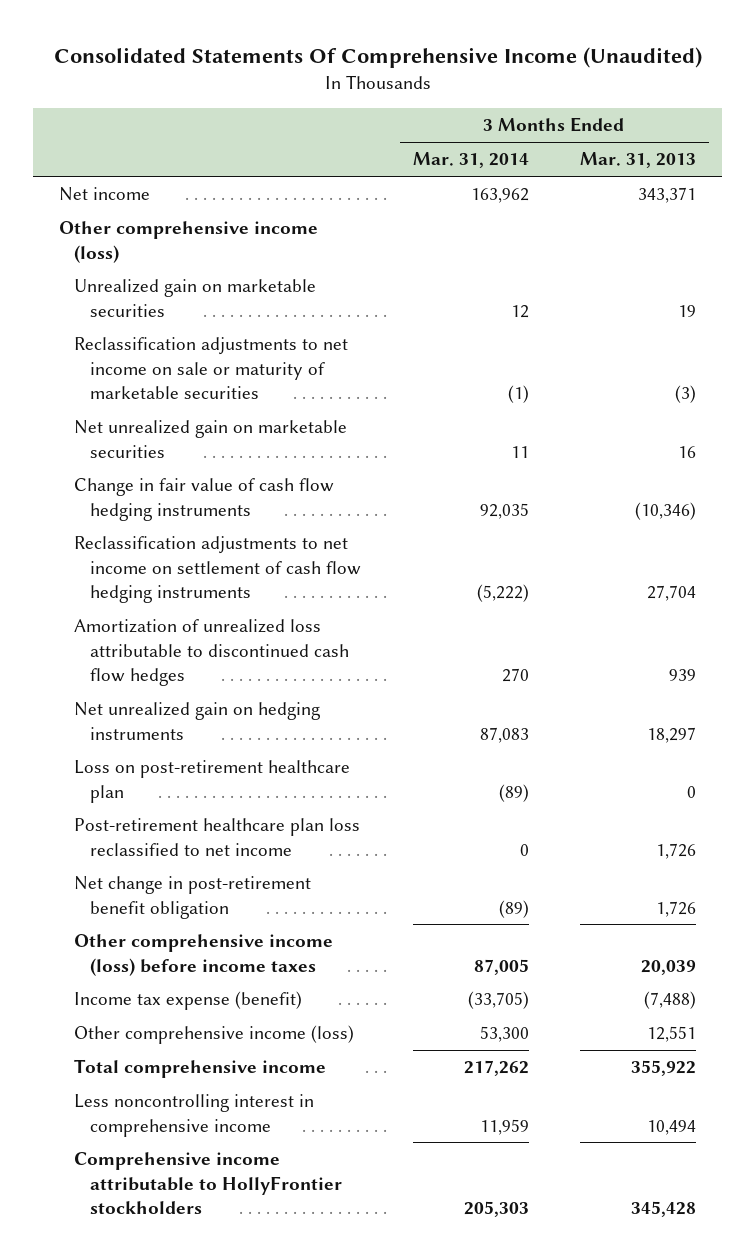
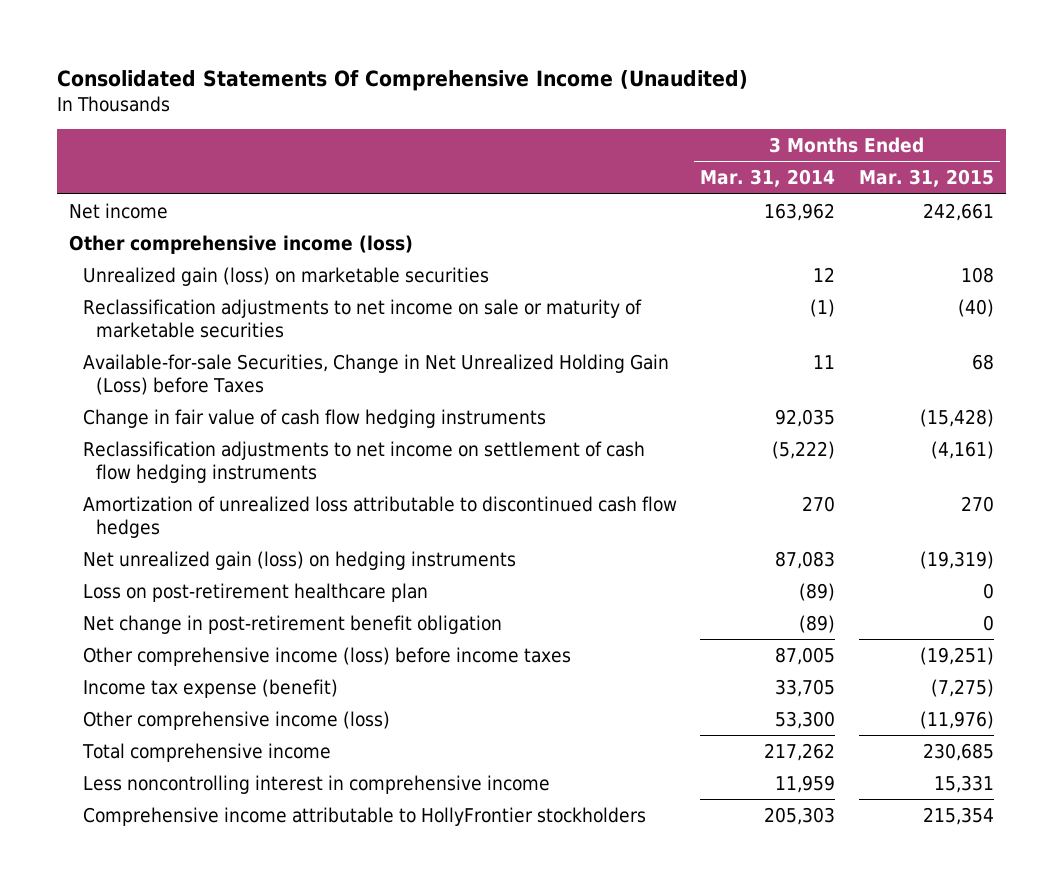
[580,152,697,169] Mar. 31, 2013 -> none
none -> [859,169,995,188] Mar. 31, 2015
[74,279,317,317] Unrealized gain on marketable securities -> [82,266,489,286] Unrealized gain (loss) on marketable securities
[74,420,348,458] Net unrealized gain on marketable securities -> none
none -> [82,353,669,395] Available-for-sale Securities, Change in Net Unrealized Holding Gain (Loss) before Taxes
[74,702,321,740] Net unrealized gain on hedging instruments -> [82,550,516,570] Net unrealized gain (loss) on hedging instruments
[74,818,361,856] Post-retirement healthcare plan loss reclassified to net income -> none
[467,991,529,1010] (33,705) -> [775,678,836,697] 33,705

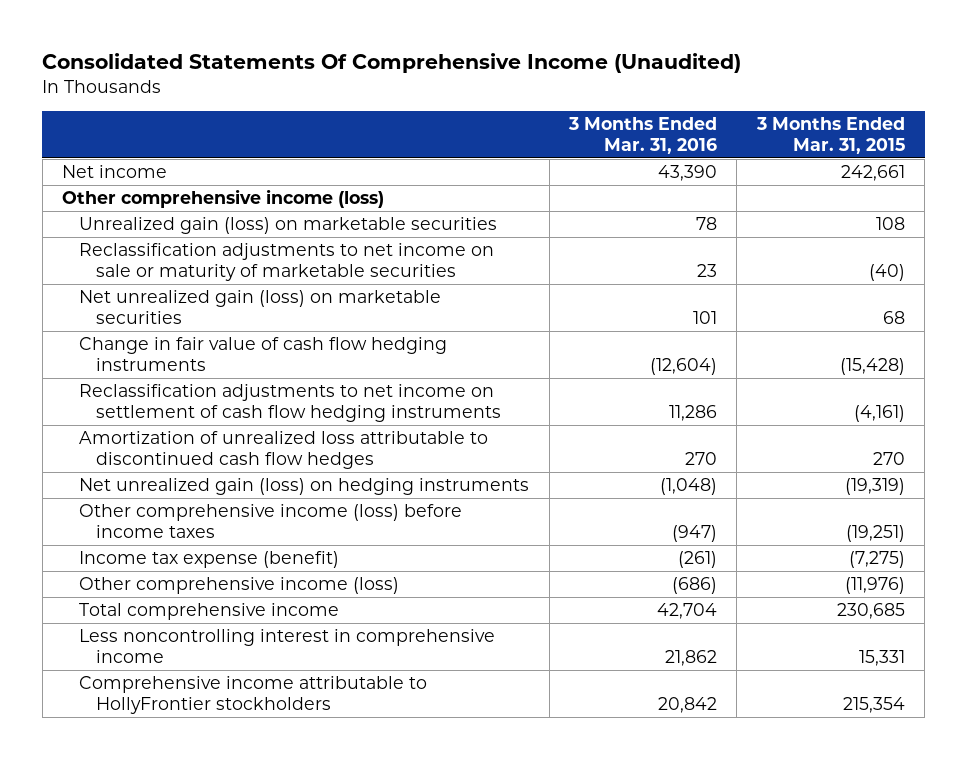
[700,169,836,188] Mar. 31, 2014 -> none
none -> [568,117,718,154] 3 Months Ended Mar. 31, 2016
[82,353,669,395] Available-for-sale Securities, Change in Net Unrealized Holding Gain (Loss) before Taxes -> [79,290,442,325] Net unrealized gain (loss) on marketable securities
[82,582,428,602] Loss on post-retirement healthcare plan -> none
[82,614,502,634] Net change in post-retirement benefit obligation -> none

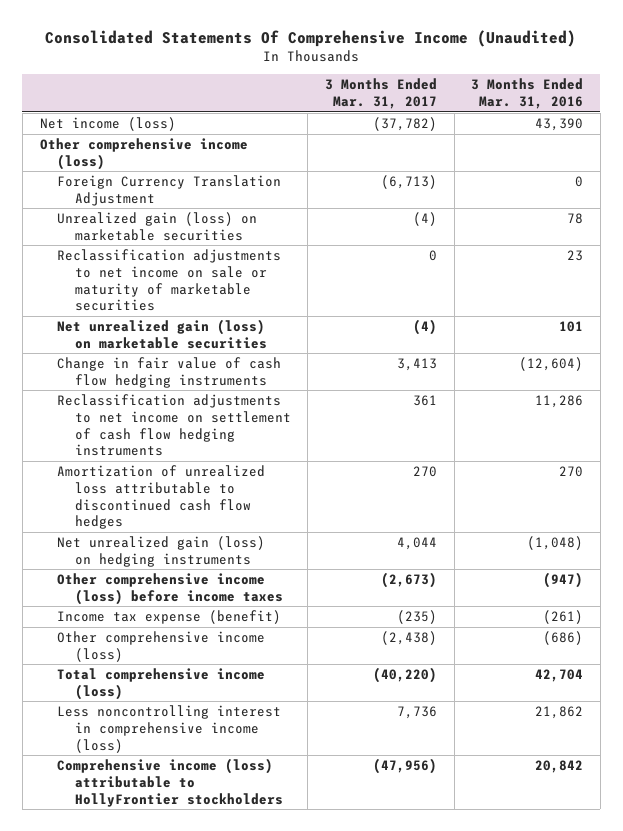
[755,117,905,154] 3 Months Ended Mar. 31, 2015 -> none
none -> [324,78,437,109] 3 Months Ended Mar. 31, 2017
[62,165,168,179] Net income -> [39,116,176,131] Net income (loss)
none -> [57,174,282,206] Foreign Currency Translation Adjustment
[79,603,340,621] Total comprehensive income -> [57,667,266,700] Total comprehensive income (loss)
[79,629,496,664] Less noncontrolling interest in comprehensive income -> [57,704,282,753] Less noncontrolling interest in comprehensive income (loss)
[79,676,428,715] Comprehensive income attributable to HollyFrontier stockholders -> [57,757,283,807] Comprehensive income (loss) attributable to HollyFrontier stockholders

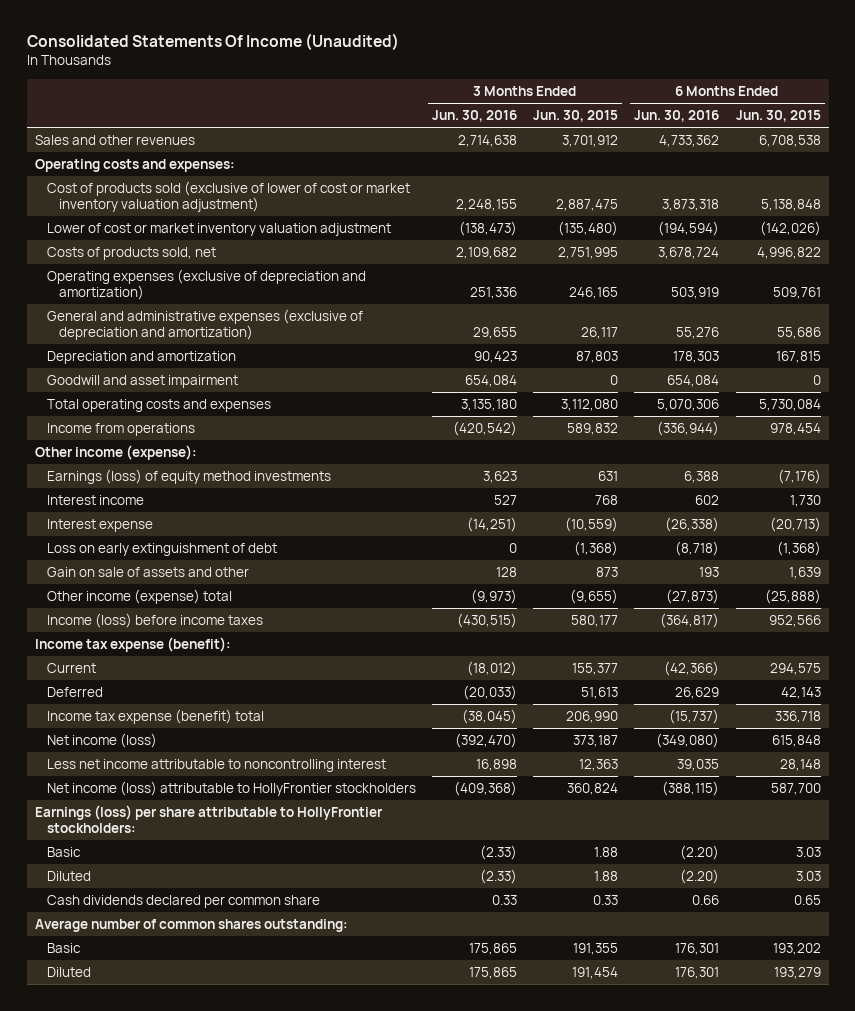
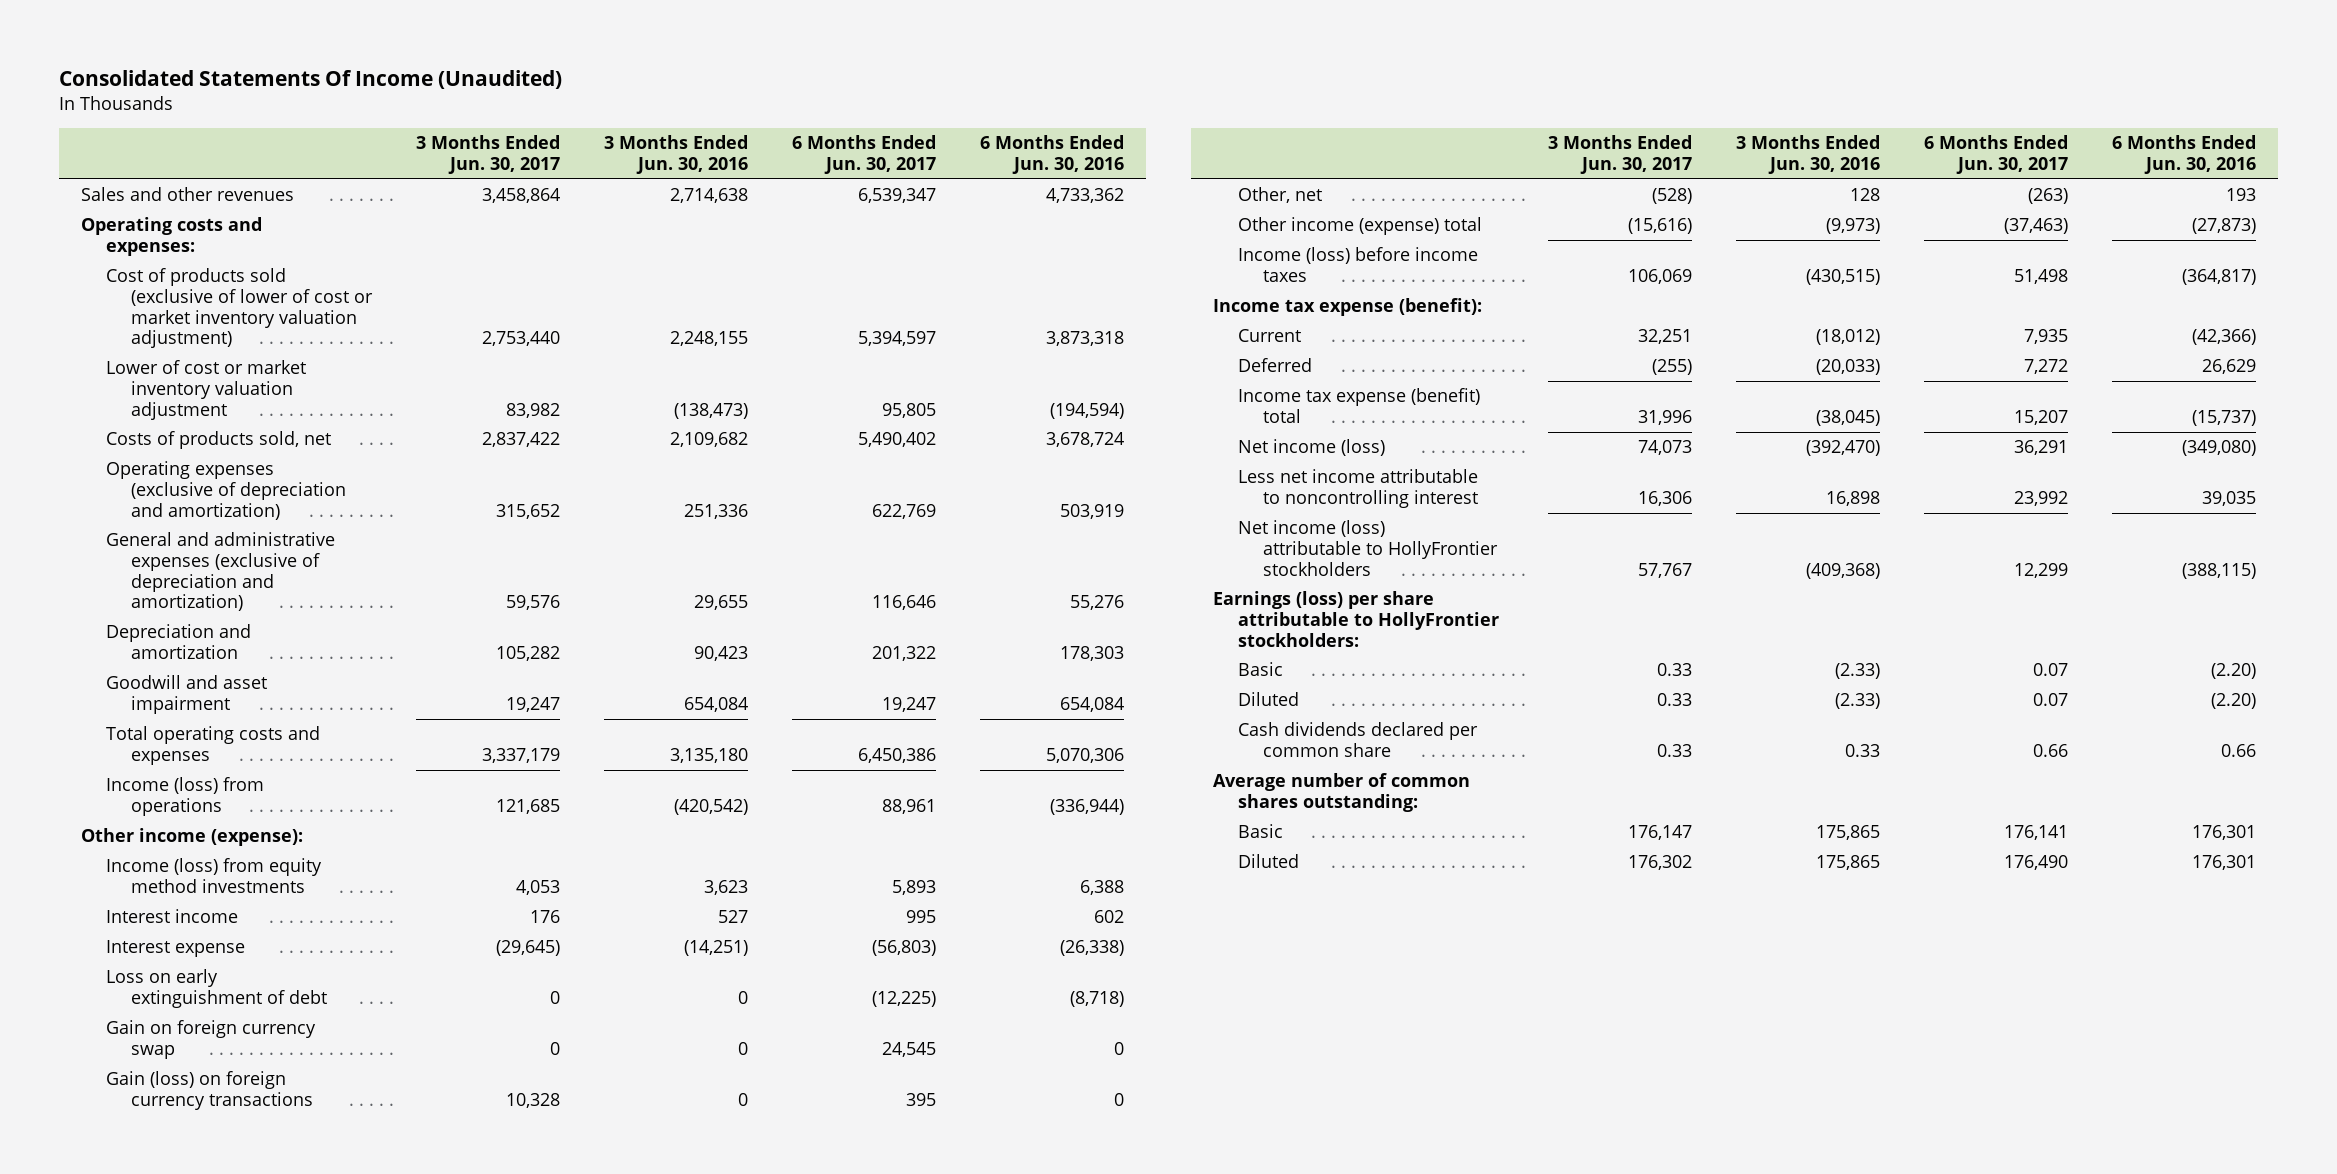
[533,110,619,123] Jun. 30, 2015 -> none
[735,110,821,123] Jun. 30, 2015 -> none
none -> [415,135,560,174] 3 Months Ended Jun. 30, 2017
none -> [792,135,937,174] 6 Months Ended Jun. 30, 2017
[46,423,195,437] Income from operations -> [105,777,264,816] Income (loss) from operations
[46,469,331,485] Earnings (loss) of equity method investments -> [105,858,322,893] Income (loss) from equity method investments
none -> [105,1020,316,1059] Gain on foreign currency swap
none -> [105,1071,313,1110] Gain (loss) on foreign currency transactions
[46,567,249,578] Gain on sale of assets and other -> [1237,187,1322,204] Other, net

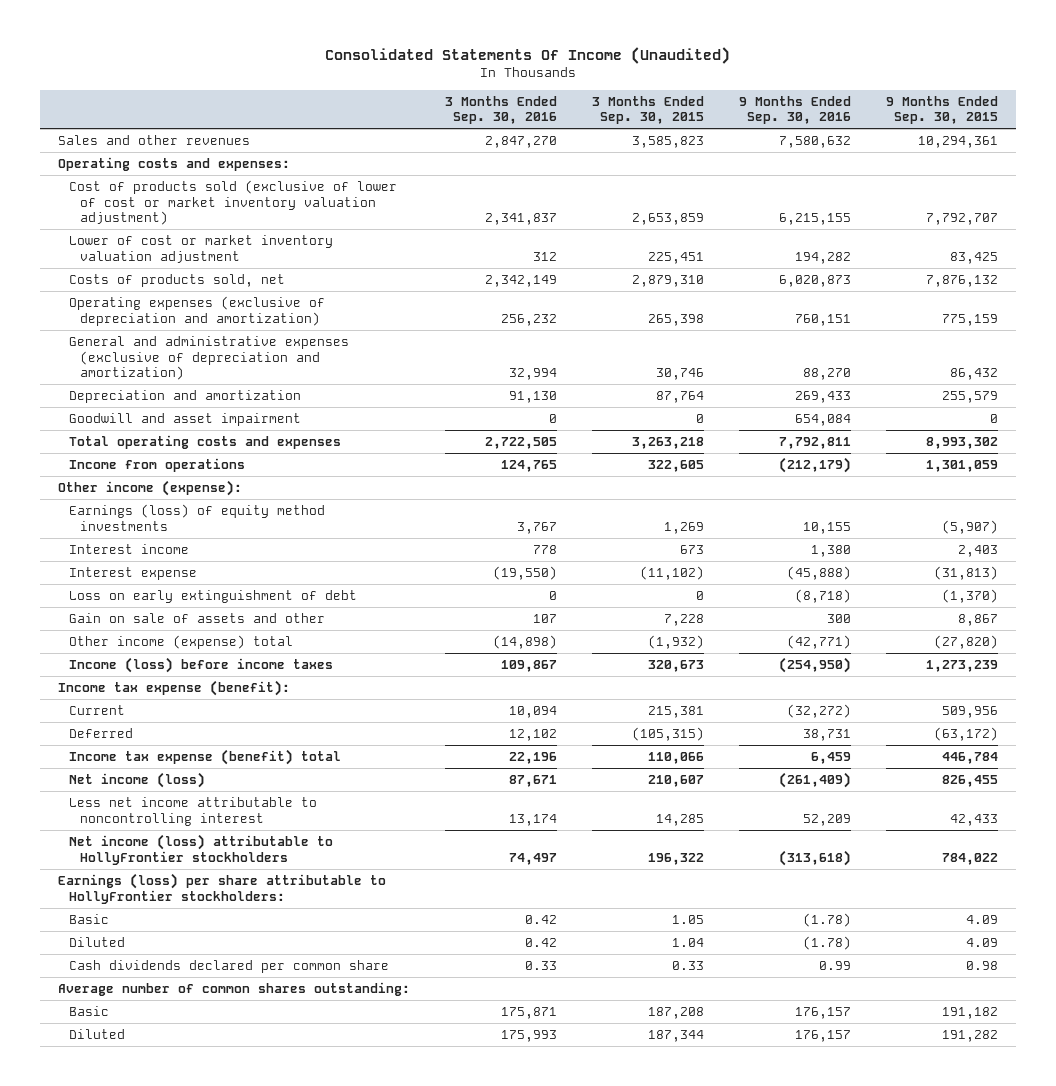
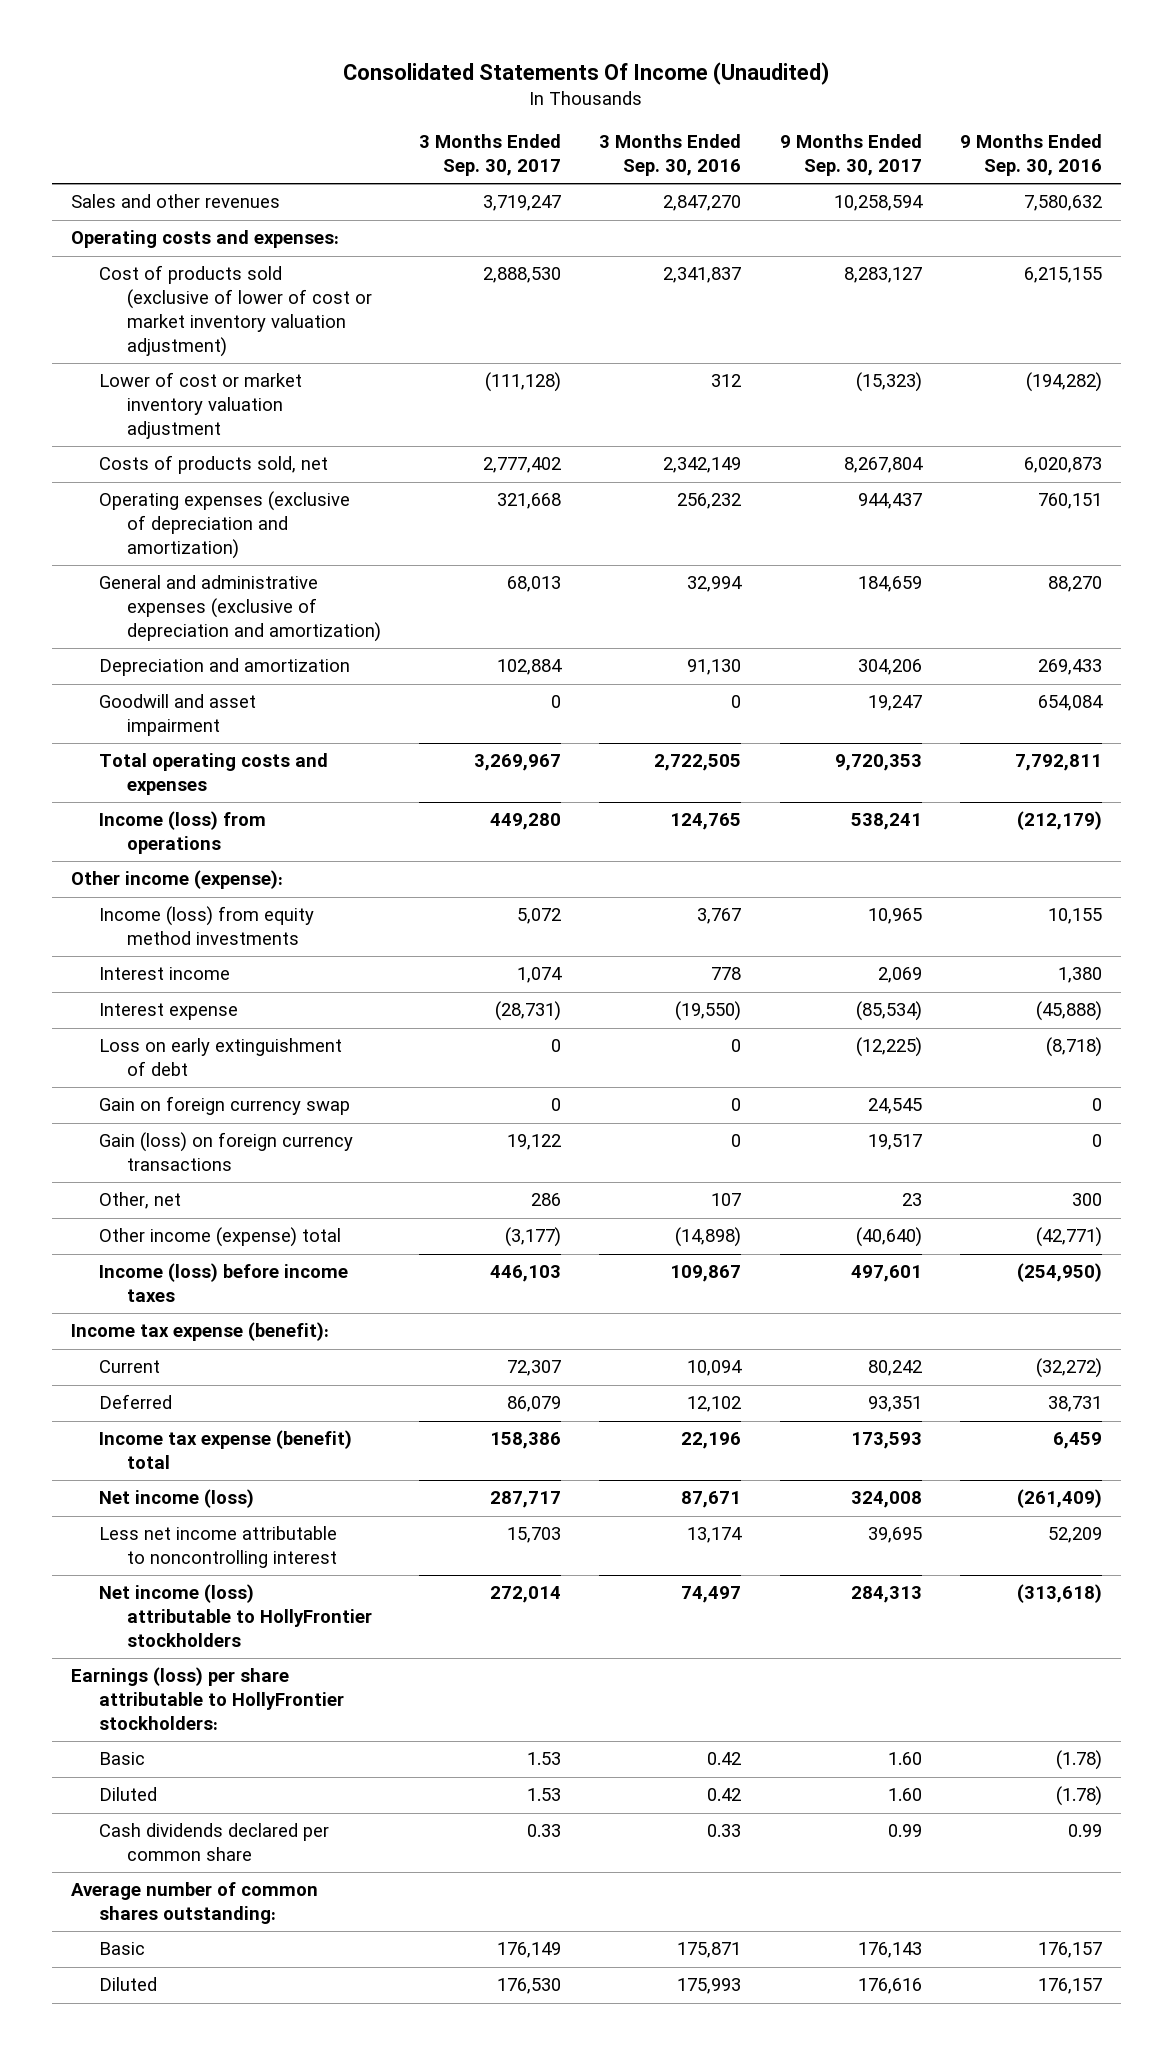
[591,95,704,125] 3 Months Ended Sep. 30, 2015 -> none
[886,95,999,125] 9 Months Ended Sep. 30, 2015 -> none
none -> [419,134,562,177] 3 Months Ended Sep. 30, 2017
none -> [779,134,922,177] 9 Months Ended Sep. 30, 2017
[795,251,852,264] 194,282 -> [1025,372,1102,393] (194,282)
[68,457,245,472] Income from operations -> [98,811,266,855] Income (loss) from operations
[68,503,325,531] Earnings (loss) of equity method investments -> [98,906,314,946] Income (loss) from equity method investments
none -> [98,1096,350,1116] Gain on foreign currency swap
none -> [98,1132,353,1172] Gain (loss) on foreign currency transactions
[68,612,325,623] Gain on sale of assets and other -> [98,1192,181,1210] Other, net

